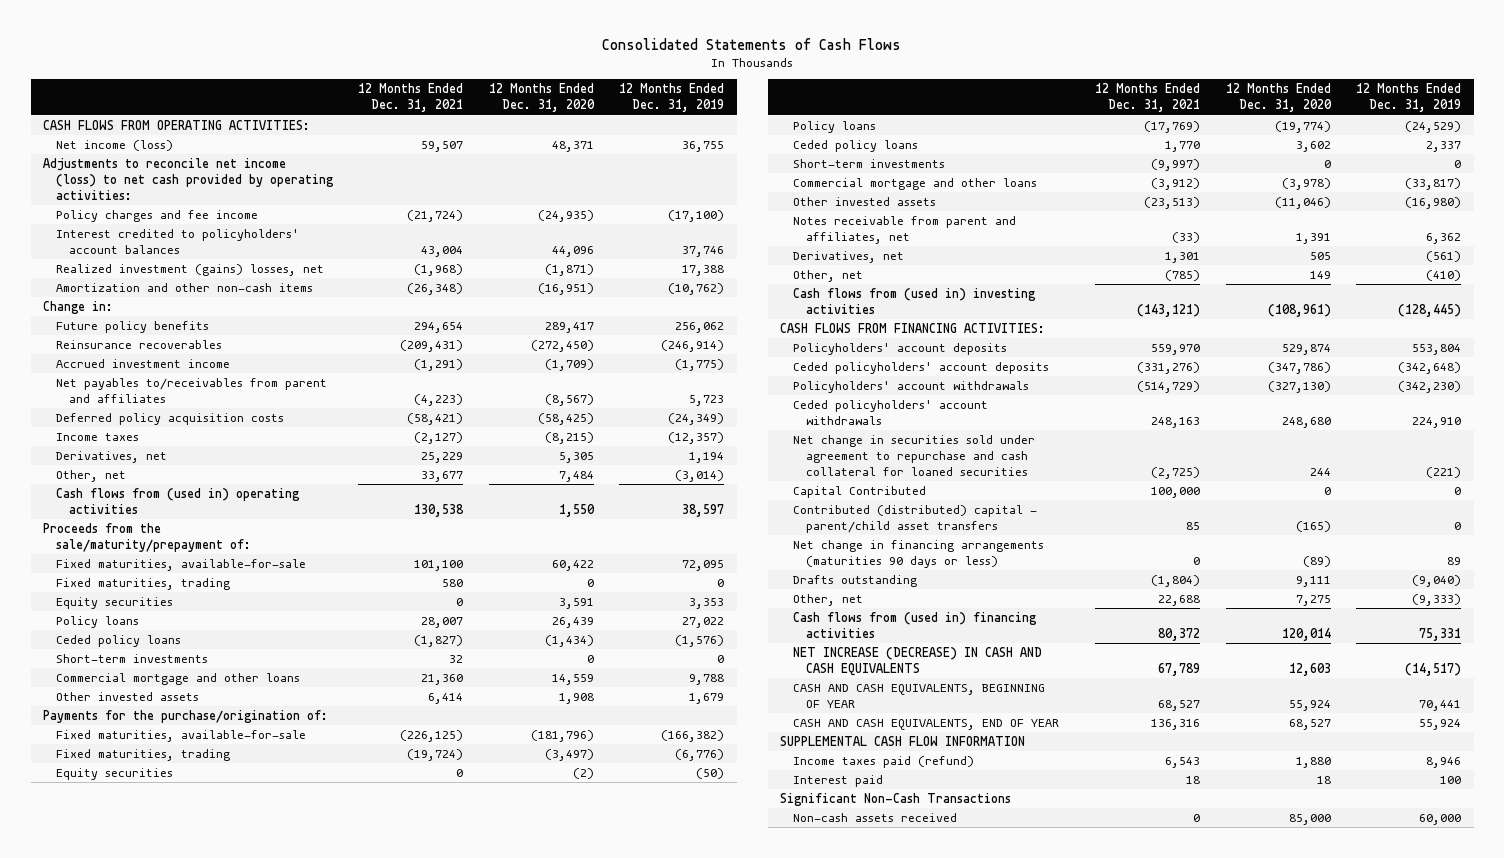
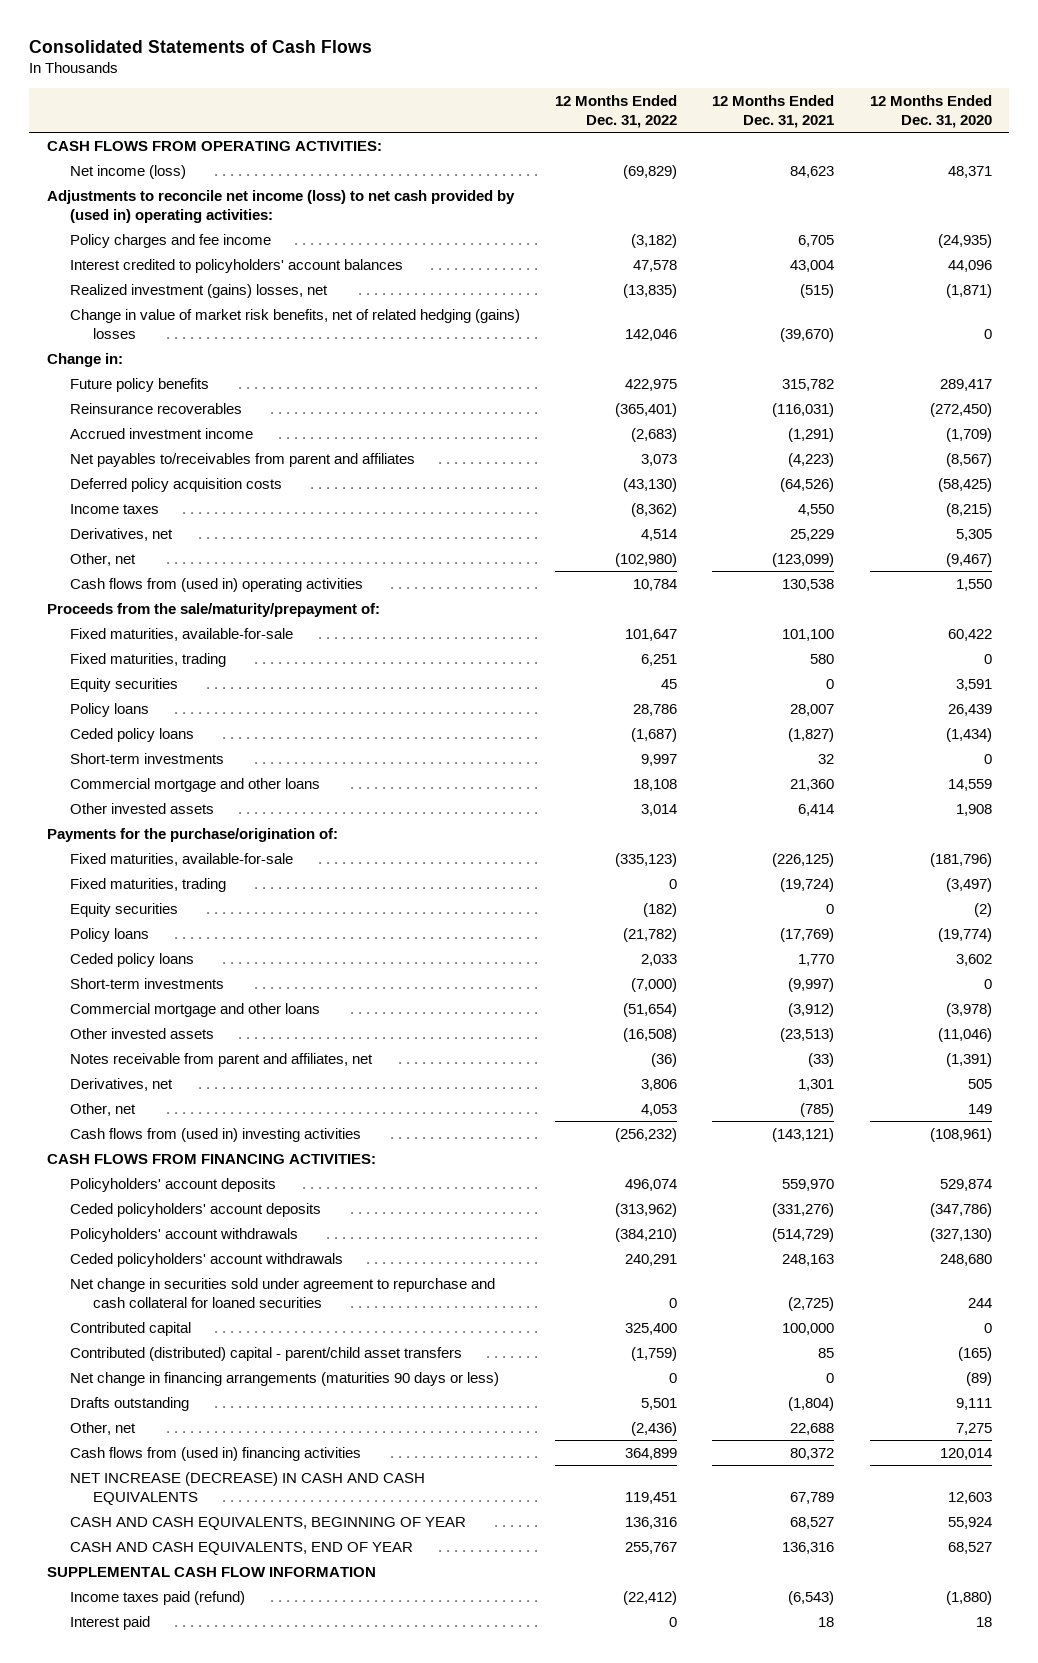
[618,83,724,113] 12 Months Ended Dec. 31, 2019 -> none
none -> [555,94,678,129] 12 Months Ended Dec. 31, 2022
[421,140,464,152] 59,507 -> [790,165,835,178] 84,623
[43,157,335,200] Adjustments to reconcile net income (loss) to net cash provided by operating activities: -> [46,189,515,224] Adjustments to reconcile net income (loss) to net cash provided by (used in) operating activities:
[407,209,464,222] (21,724) -> [798,234,835,247] 6,705
[56,282,314,292] Amortization and other non-cash items -> none
[414,263,464,276] (1,968) -> [800,283,835,298] (515)
none -> [69,308,520,340] Change in value of market risk benefits, net of related hedging (gains) losses
[414,321,464,333] 294,654 -> [782,378,835,391] 315,782
[400,339,464,352] (209,431) -> [772,402,835,417] (116,031)
[407,412,464,425] (58,421) -> [780,477,835,492] (64,526)
[414,431,464,444] (2,127) -> [798,503,835,516] 4,550
[421,470,464,482] 33,677 -> [772,552,835,567] (123,099)
[558,470,594,482] 7,484 -> [945,552,992,567] (9,467)
[1295,232,1331,244] 1,391 -> [945,1052,992,1067] (1,391)
[793,485,927,498] Capital Contributed -> [69,1321,191,1336] Contributed capital
[1165,756,1201,768] 6,543 -> [788,1590,835,1605] (6,543)
[1295,756,1331,768] 1,880 -> [945,1590,992,1605] (1,880)
[780,792,1012,806] Significant Non-Cash Transactions -> none
[793,812,958,822] Non-cash assets received -> none

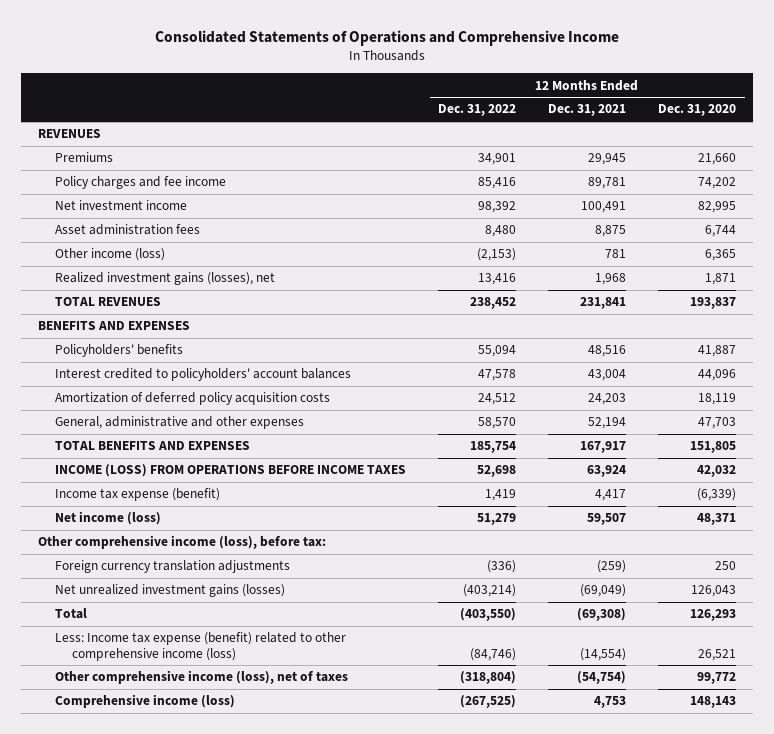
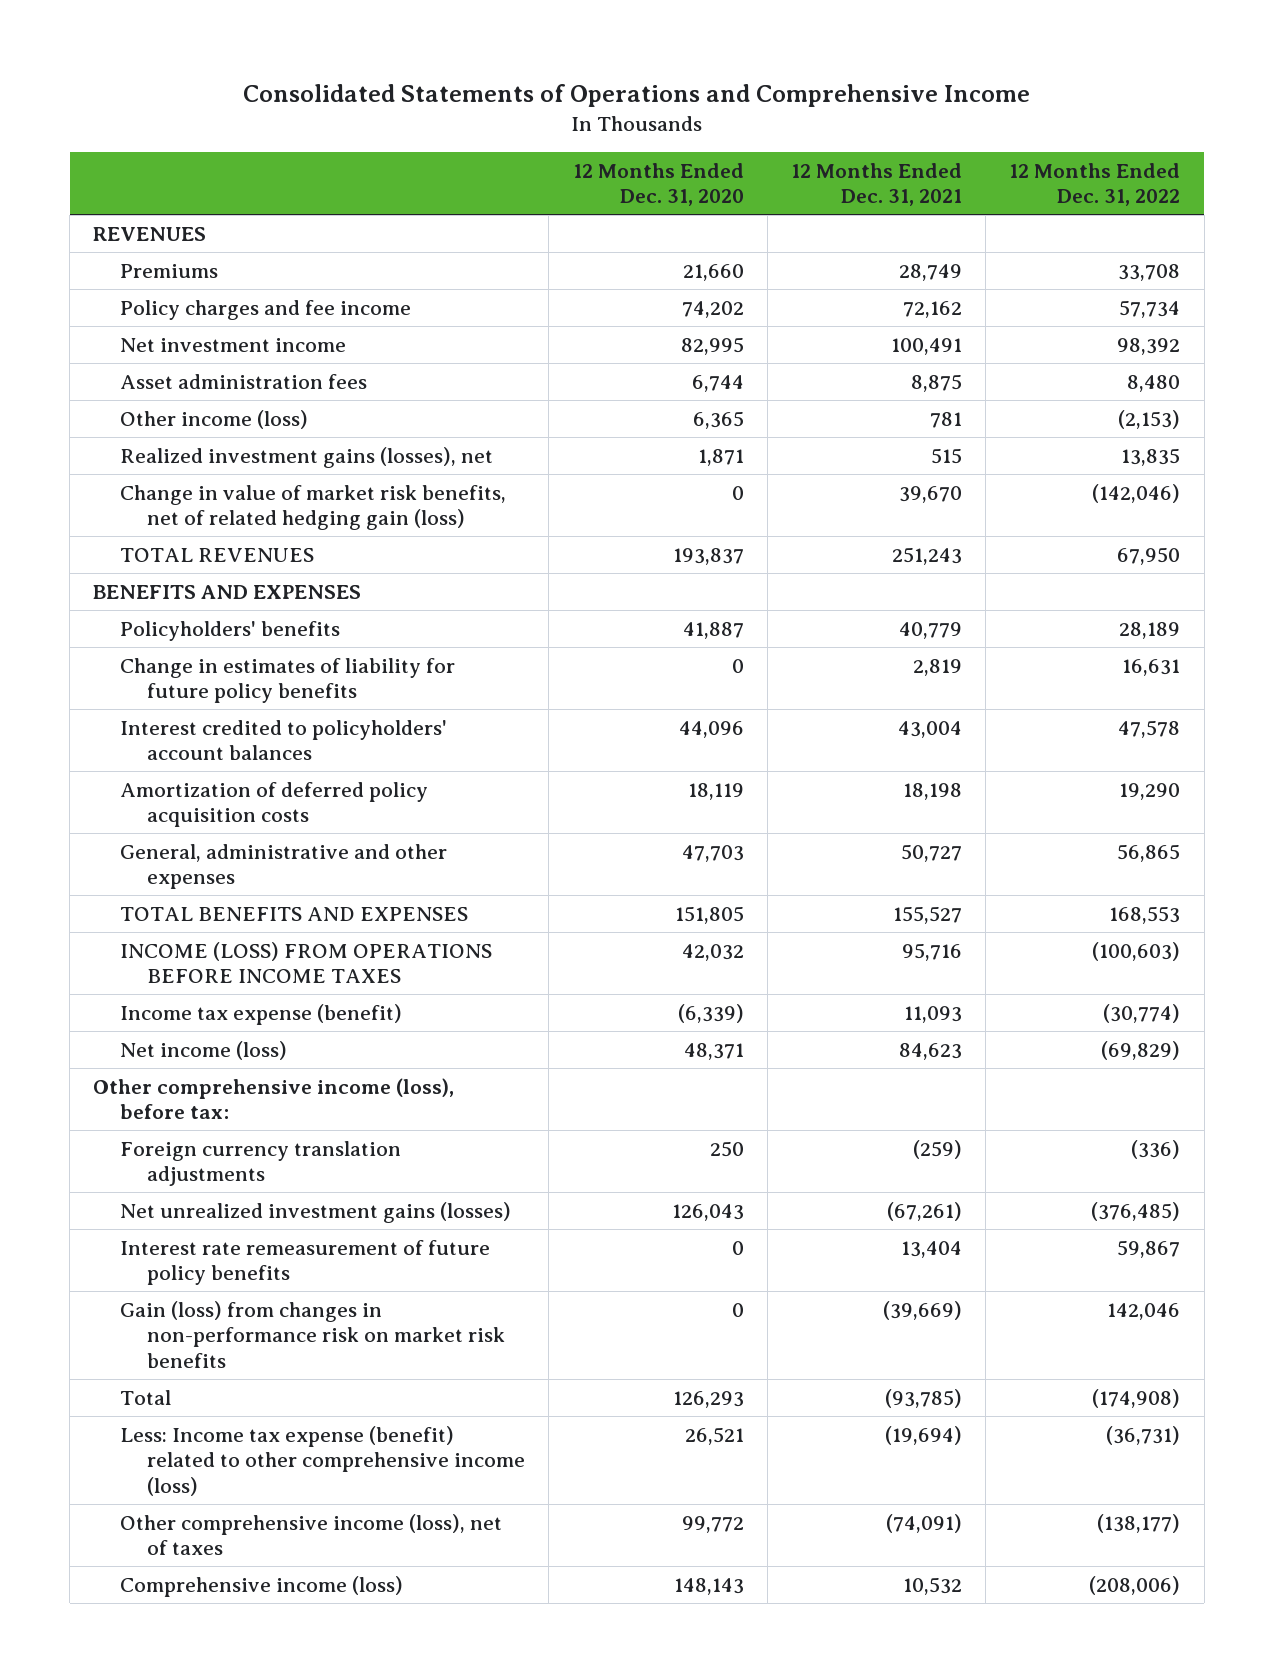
[478,153,517,166] 34,901 -> [1118,263,1181,281] 33,708
[588,153,627,166] 29,945 -> [899,263,963,281] 28,749
[478,177,517,190] 85,416 -> [1119,299,1181,318] 57,734
[588,177,627,190] 89,781 -> [903,300,963,318] 72,162
[478,273,517,286] 13,416 -> [1121,447,1181,466] 13,835
[595,273,627,286] 1,968 -> [931,447,963,464] 515
none -> [120,484,507,531] Change in value of market risk benefits, net of related hedging gain (loss)
[470,297,517,310] 238,452 -> [1117,546,1181,565] 67,950
[580,297,627,310] 231,841 -> [892,546,963,565] 251,243
[478,345,517,358] 55,094 -> [1119,621,1181,639] 28,189
[588,345,627,358] 48,516 -> [899,621,963,639] 40,779
none -> [120,657,456,704] Change in estimates of liability for future policy benefits
[478,393,517,406] 24,512 -> [1119,782,1181,800] 19,290
[588,393,627,406] 24,203 -> [903,782,963,800] 18,198
[478,417,517,430] 58,570 -> [1117,843,1181,862] 56,865
[588,417,627,430] 52,194 -> [901,843,963,862] 50,727
[470,441,517,454] 185,754 -> [1109,905,1181,924] 168,553
[580,441,627,454] 167,917 -> [893,905,963,924] 155,527
[477,465,517,478] 52,698 -> [1092,941,1181,961] (100,603)
[587,465,627,478] 63,924 -> [902,942,963,961] 95,716
[485,489,517,502] 1,419 -> [1103,1003,1181,1023] (30,774)
[595,489,627,502] 4,417 -> [904,1005,963,1023] 11,093
[477,513,517,526] 51,279 -> [1101,1040,1181,1060] (69,829)
[587,513,627,526] 59,507 -> [899,1042,963,1060] 84,623
[463,584,517,598] (403,214) -> [1091,1201,1181,1221] (376,485)
[580,584,627,598] (69,049) -> [887,1201,963,1221] (67,261)
none -> [120,1239,491,1286] Interest rate remeasurement of future policy benefits
none -> [120,1300,506,1369] Gain (loss) from changes in non-performance risk on market risk benefits
[460,608,517,622] (403,550) -> [1092,1388,1181,1408] (174,908)
[577,608,627,622] (69,308) -> [885,1388,963,1408] (93,785)
[470,647,517,661] (84,746) -> [1106,1425,1181,1445] (36,731)
[580,647,627,661] (14,554) -> [885,1425,963,1445] (19,694)
[460,671,517,685] (318,804) -> [1097,1513,1181,1533] (138,177)
[577,671,627,685] (54,754) -> [886,1513,963,1533] (74,091)
[460,695,517,709] (267,525) -> [1089,1575,1181,1595] (208,006)
[594,696,627,709] 4,753 -> [903,1576,963,1595] 10,532

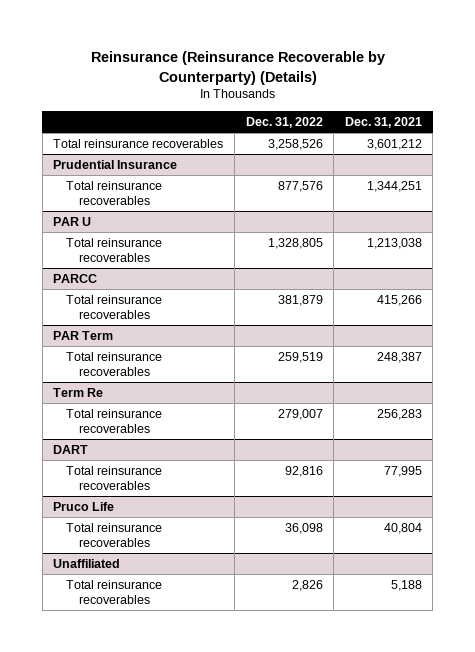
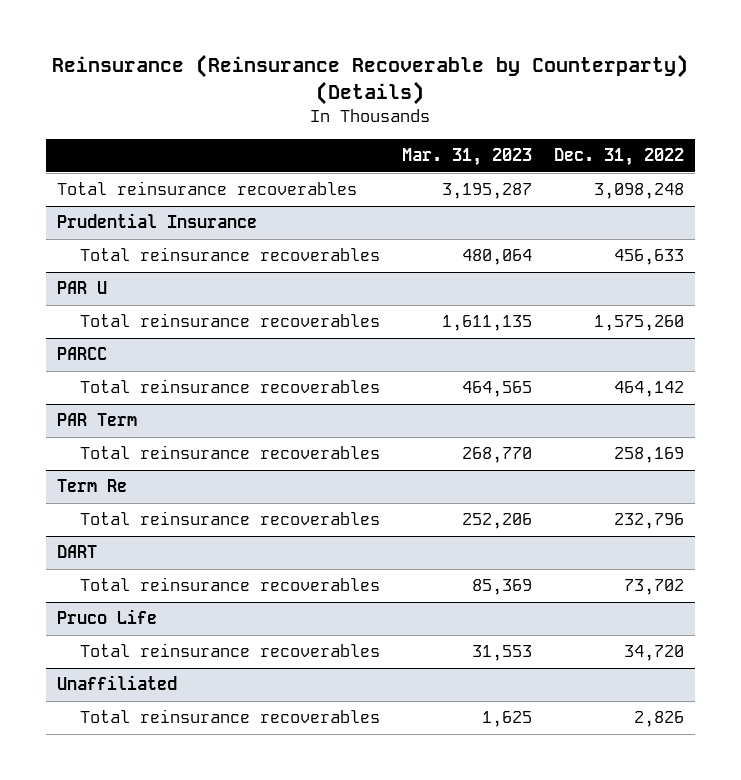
[344,117,422,129] Dec. 31, 2021 -> none
none -> [402,148,533,167] Mar. 31, 2023
[267,139,323,151] 3,258,526 -> [593,183,684,200] 3,098,248
[277,181,323,193] 877,576 -> [613,249,684,266] 456,633
[267,238,323,250] 1,328,805 -> [593,315,684,332] 1,575,260
[277,295,323,307] 381,879 -> [613,381,684,398] 464,142
[277,352,323,364] 259,519 -> [613,447,684,464] 258,169
[277,409,323,421] 279,007 -> [613,513,684,530] 232,796
[284,466,323,478] 92,816 -> [623,579,684,596] 73,702
[284,523,323,535] 36,098 -> [623,645,684,662] 34,720

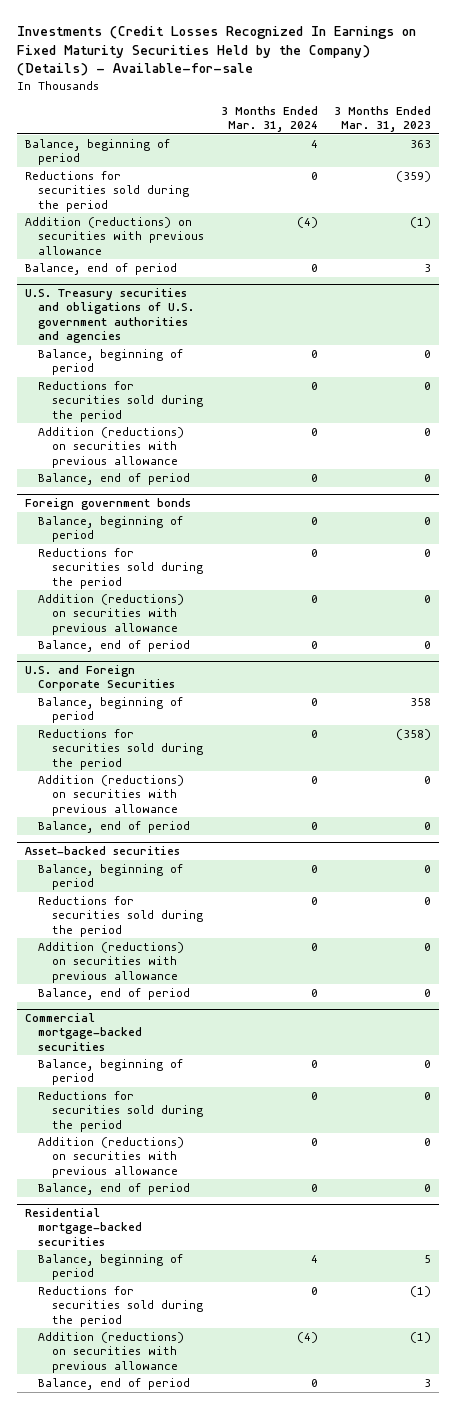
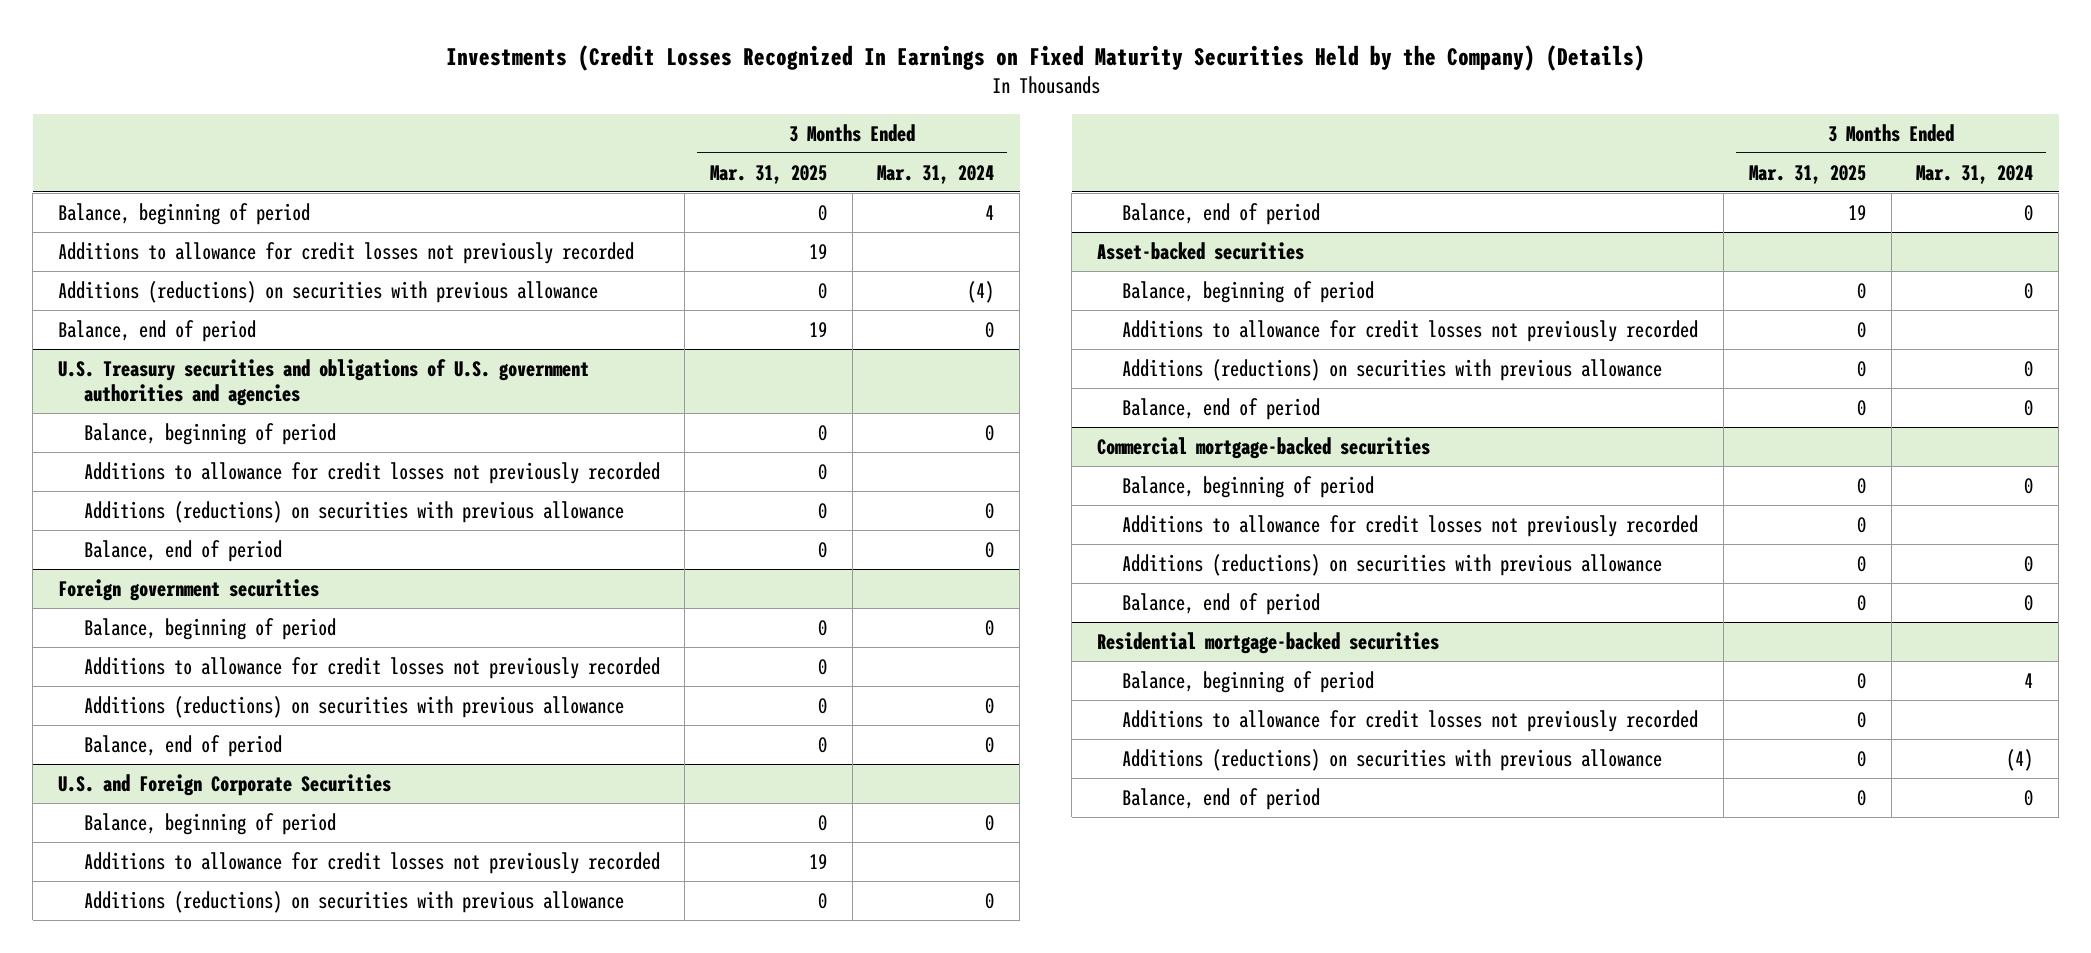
[16,25,416,77] Investments (Credit Losses Recognized In Earnings on Fixed Maturity Securities Held by the Company) (Details) - Available-for-sale -> [445,45,1645,72] Investments (Credit Losses Recognized In Earnings on Fixed Maturity Securities Held by the Company) (Details)
[333,106,431,133] 3 Months Ended Mar. 31, 2023 -> none
none -> [709,164,827,184] Mar. 31, 2025
[24,171,190,212] Reductions for securities sold during the period -> none
none -> [57,241,634,264] Additions to allowance for credit losses not previously recorded
[24,217,205,255] Addition (reductions) on securities with previous allowance -> [57,280,598,303] Additions (reductions) on securities with previous allowance
[38,381,204,422] Reductions for securities sold during the period -> none
none -> [83,461,660,484] Additions to allowance for credit losses not previously recorded
[38,427,185,468] Addition (reductions) on securities with previous allowance -> [83,500,624,523] Additions (reductions) on securities with previous allowance
[24,498,191,511] Foreign government bonds -> [57,578,319,601] Foreign government securities
[38,548,204,589] Reductions for securities sold during the period -> none
none -> [83,656,660,679] Additions to allowance for credit losses not previously recorded
[38,594,185,635] Addition (reductions) on securities with previous allowance -> [83,695,624,718] Additions (reductions) on securities with previous allowance
[38,729,204,770] Reductions for securities sold during the period -> none
none -> [83,851,660,874] Additions to allowance for credit losses not previously recorded
[38,775,185,816] Addition (reductions) on securities with previous allowance -> [83,890,624,913] Additions (reductions) on securities with previous allowance
[38,896,204,937] Reductions for securities sold during the period -> none
none -> [1122,319,1699,342] Additions to allowance for credit losses not previously recorded
[38,942,185,983] Addition (reductions) on securities with previous allowance -> [1122,358,1663,381] Additions (reductions) on securities with previous allowance
[38,1091,204,1132] Reductions for securities sold during the period -> none
none -> [1122,514,1699,537] Additions to allowance for credit losses not previously recorded
[38,1137,185,1178] Addition (reductions) on securities with previous allowance -> [1122,553,1663,576] Additions (reductions) on securities with previous allowance
[38,1286,204,1327] Reductions for securities sold during the period -> none
none -> [1122,709,1699,732] Additions to allowance for credit losses not previously recorded
[38,1332,185,1373] Addition (reductions) on securities with previous allowance -> [1122,748,1663,771] Additions (reductions) on securities with previous allowance

